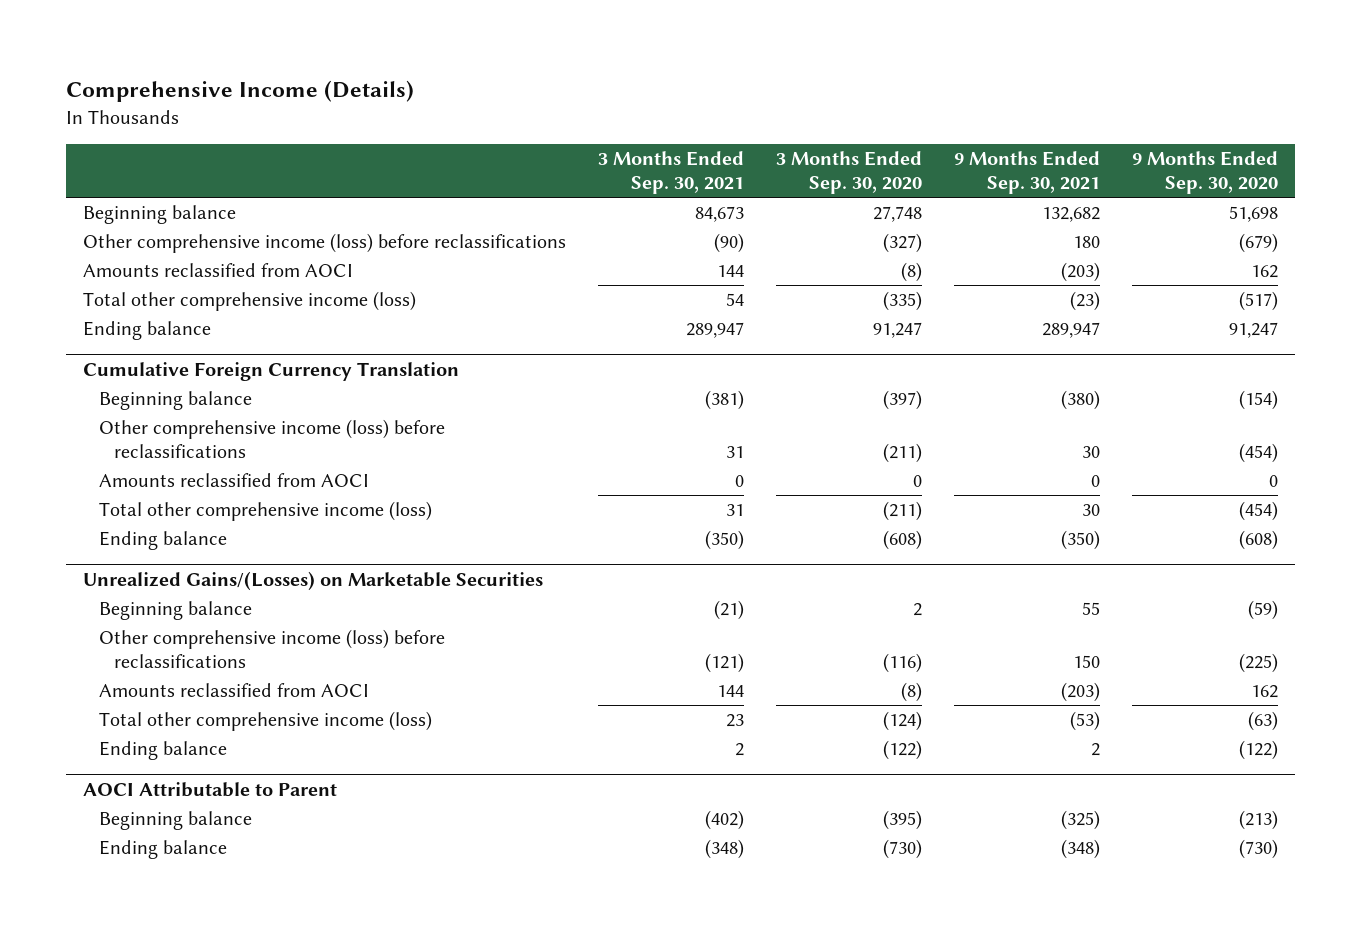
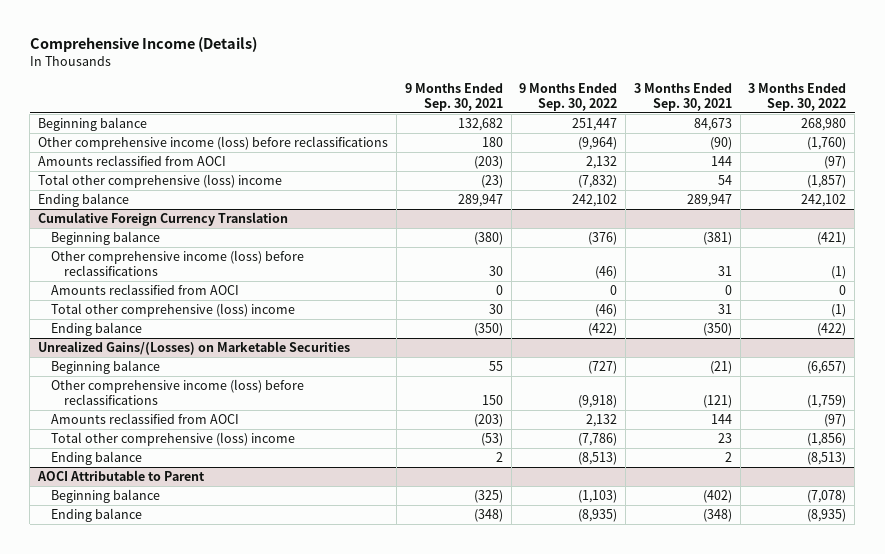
[776,151,923,194] 3 Months Ended Sep. 30, 2020 -> none
[1132,151,1279,194] 9 Months Ended Sep. 30, 2020 -> none
none -> [519,82,618,111] 9 Months Ended Sep. 30, 2022
none -> [748,82,847,111] 3 Months Ended Sep. 30, 2022
[82,291,416,312] Total other comprehensive income (loss) -> [38,174,283,189] Total other comprehensive (loss) income
[98,501,432,522] Total other comprehensive income (loss) -> [51,303,296,318] Total other comprehensive (loss) income
[98,711,432,732] Total other comprehensive income (loss) -> [51,432,296,447] Total other comprehensive (loss) income

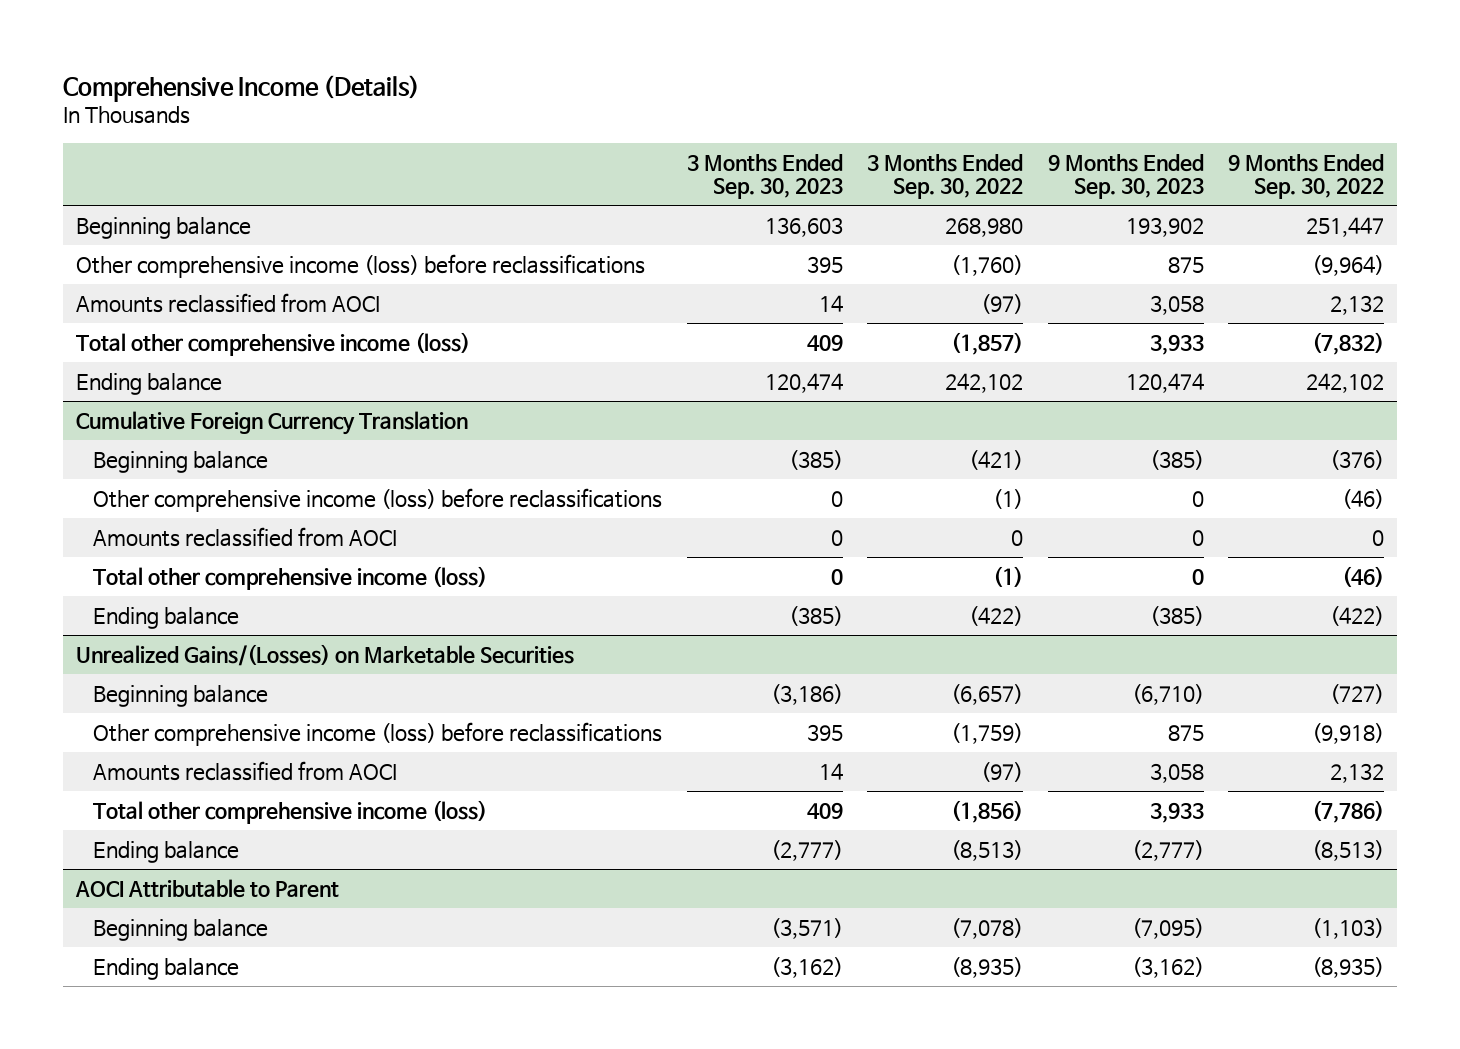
[404,82,503,111] 9 Months Ended Sep. 30, 2021 -> none
[633,82,732,111] 3 Months Ended Sep. 30, 2021 -> none
none -> [686,153,843,200] 3 Months Ended Sep. 30, 2023
none -> [1047,153,1204,200] 9 Months Ended Sep. 30, 2023
[38,174,283,189] Total other comprehensive (loss) income -> [75,331,470,356] Total other comprehensive income (loss)
[51,303,296,318] Total other comprehensive (loss) income -> [93,565,488,590] Total other comprehensive income (loss)
[51,432,296,447] Total other comprehensive (loss) income -> [93,799,488,824] Total other comprehensive income (loss)

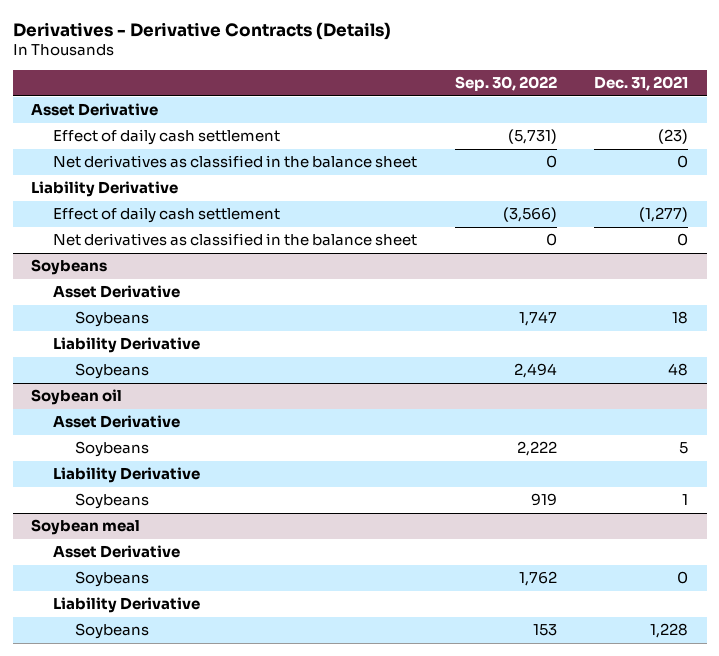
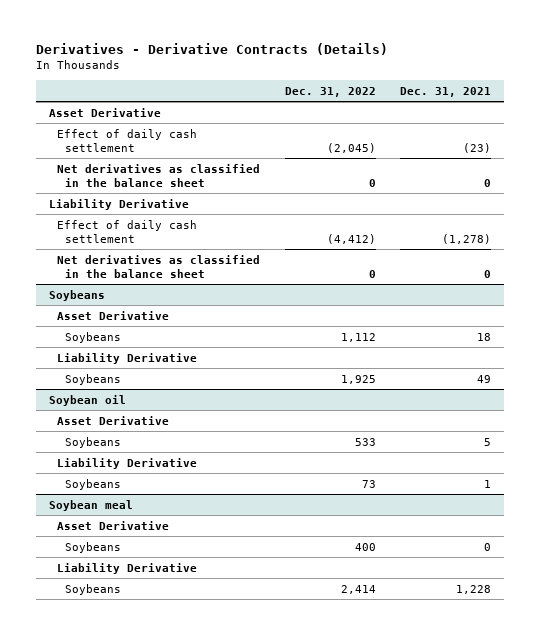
[454,76,557,92] Sep. 30, 2022 -> none
none -> [284,86,376,97] Dec. 31, 2022
[639,207,689,223] (1,277) -> [442,234,492,245] (1,278)
[668,363,689,377] 48 -> [477,374,492,383] 49

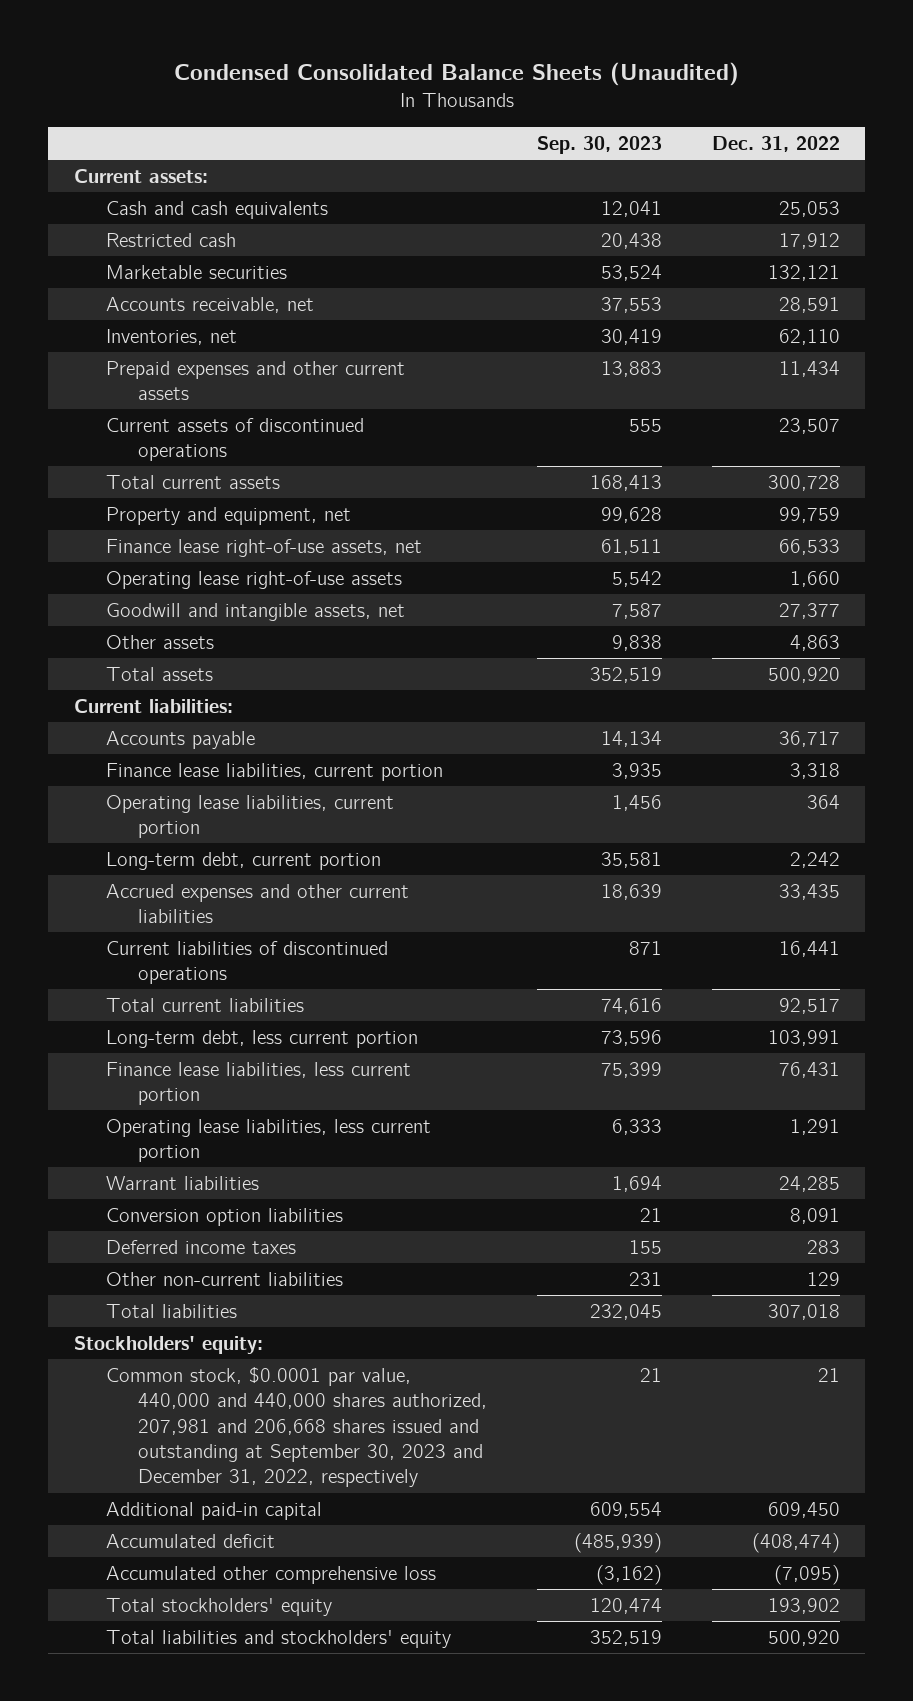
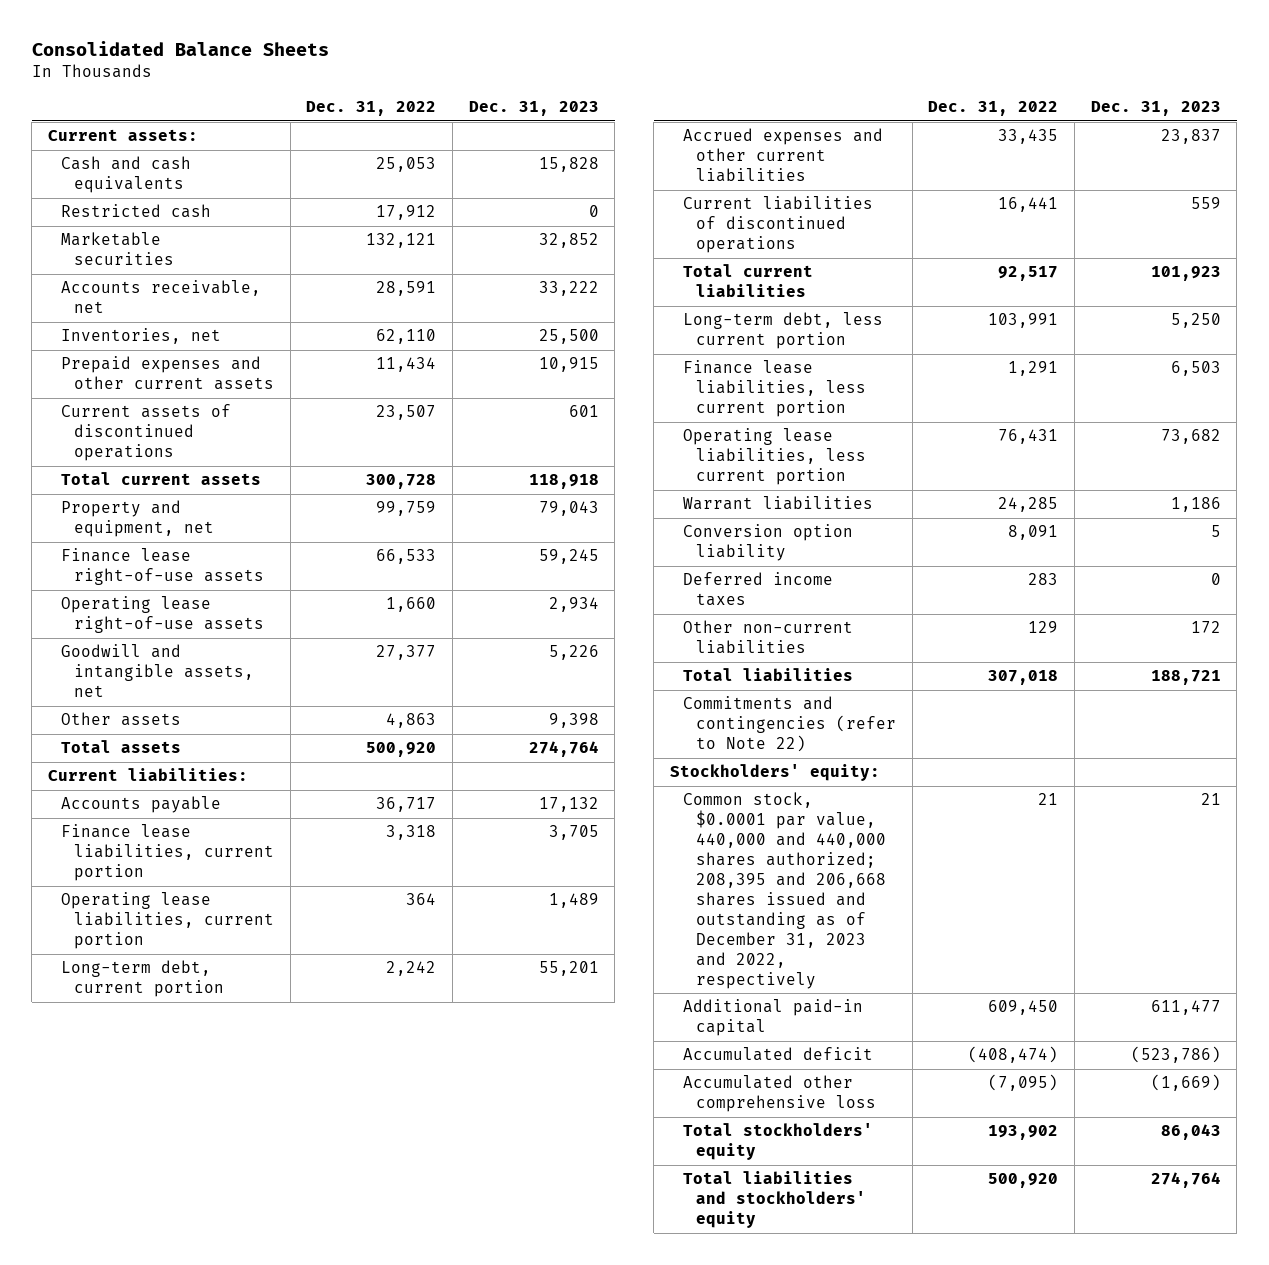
[173,61,739,86] Condensed Consolidated Balance Sheets (Unaudited) -> [31,41,329,57] Consolidated Balance Sheets
[536,136,662,155] Sep. 30, 2023 -> none
none -> [468,101,599,117] Dec. 31, 2023
[105,538,422,557] Finance lease right-of-use assets, net -> [61,548,264,586] Finance lease right-of-use assets
[778,1061,840,1078] 76,431 -> [1008,361,1059,377] 1,291
[789,1118,840,1135] 1,291 -> [998,429,1059,445] 76,431
[105,1207,343,1226] Conversion option liabilities -> [682,524,853,562] Conversion option liability
none -> [682,696,896,753] Commitments and contingencies (refer to Note 22)
[105,1366,487,1488] Common stock, $0.0001 par value, 440,000 and 440,000 shares authorized, 207,981 and 206,668 shares issued and outstanding at September 30, 2023 and December 31, 2022, respectively -> [682,792,886,989] Common stock, $0.0001 par value, 440,000 and 440,000 shares authorized; 208,395 and 206,668 shares issued and outstanding as of December 31, 2023 and 2022, respectively

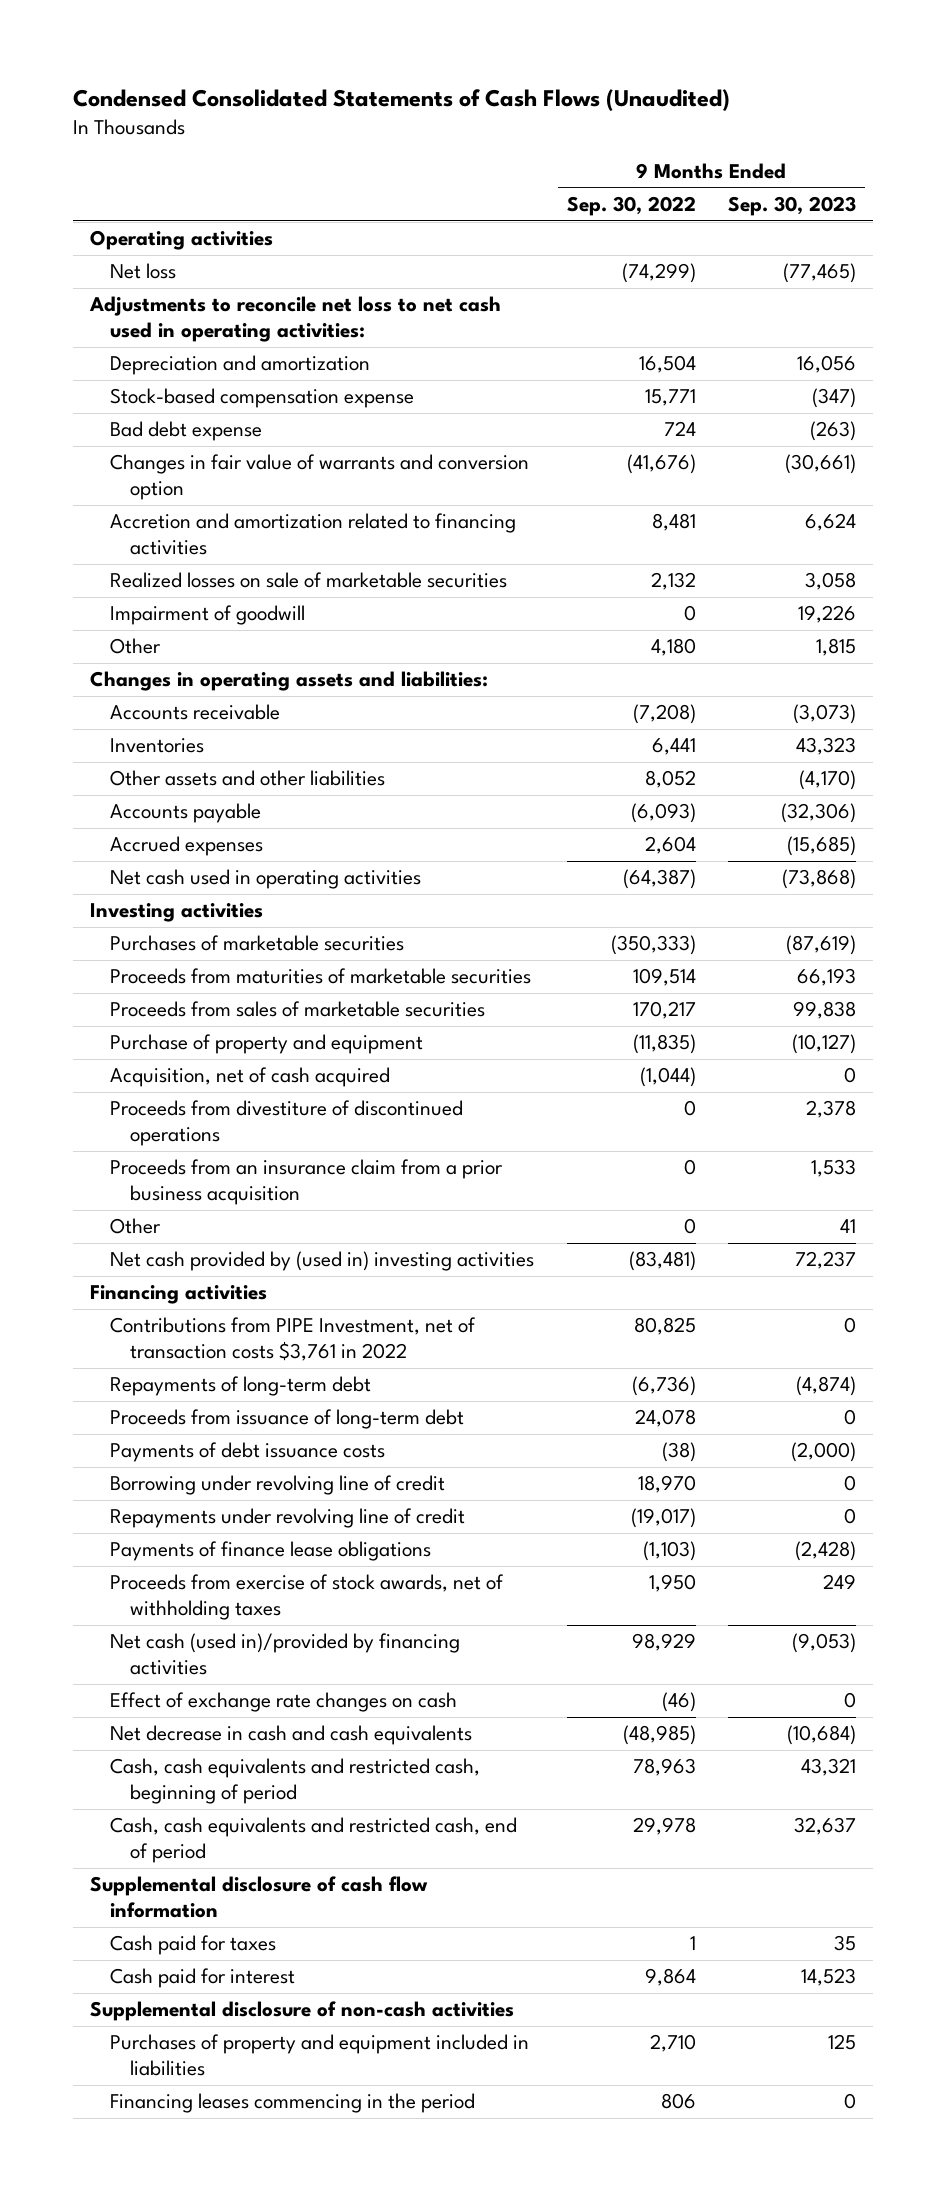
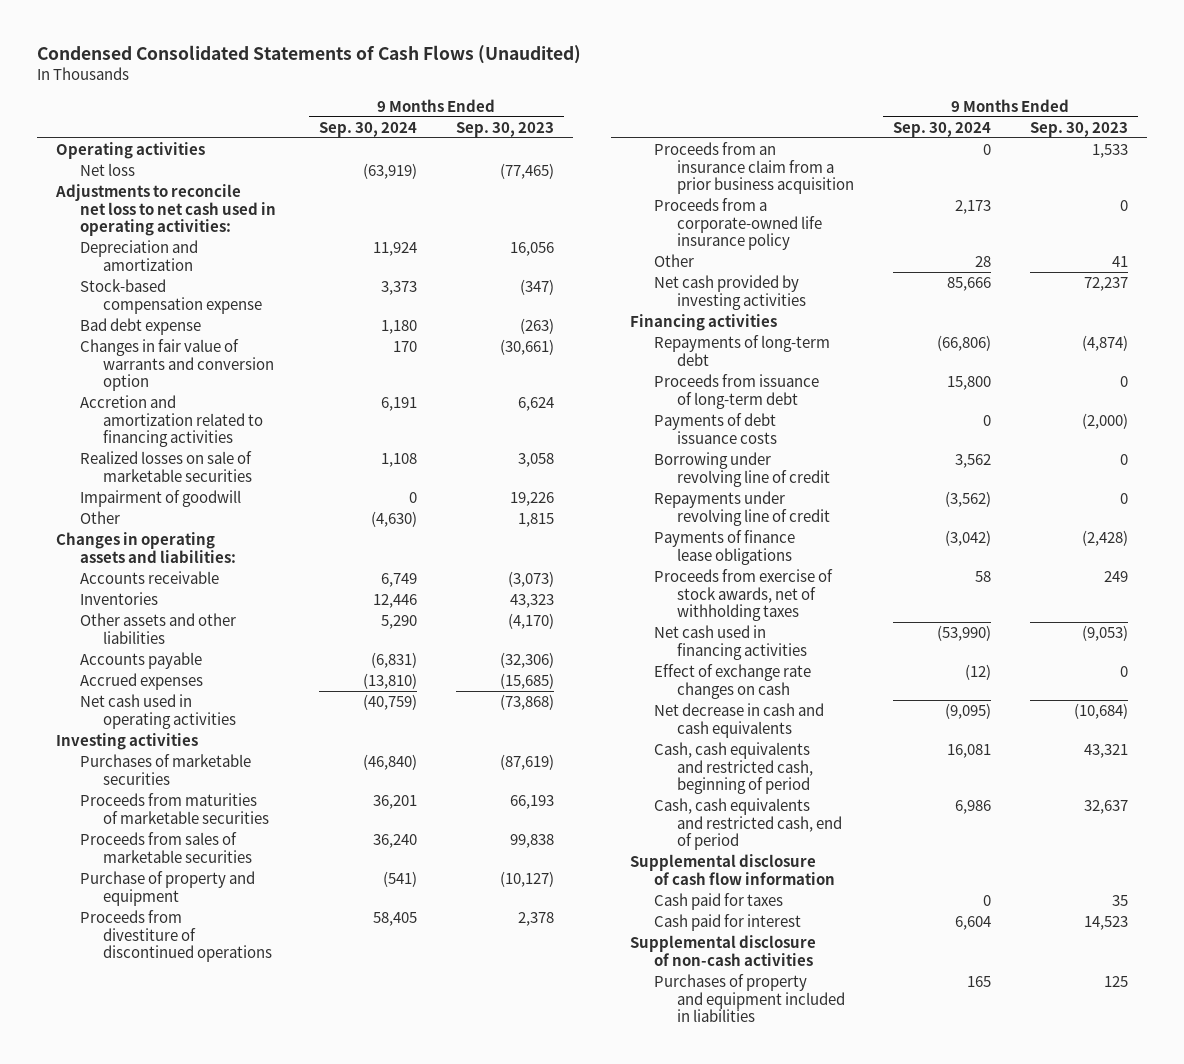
[566,196,696,217] Sep. 30, 2022 -> none
none -> [318,121,417,137] Sep. 30, 2024
[109,1067,390,1088] Acquisition, net of cash acquired -> none
none -> [653,198,822,250] Proceeds from a corporate-owned life insurance policy
[109,1251,534,1272] Net cash provided by (used in) investing activities -> [653,275,806,310] Net cash provided by investing activities
[109,1317,476,1362] Contributions from PIPE Investment, net of transaction costs $3,761 in 2022 -> none
[109,1633,460,1676] Net cash (used in)/provided by financing activities -> [653,625,807,660] Net cash used in financing activities
[109,2093,475,2114] Financing leases commencing in the period -> none

